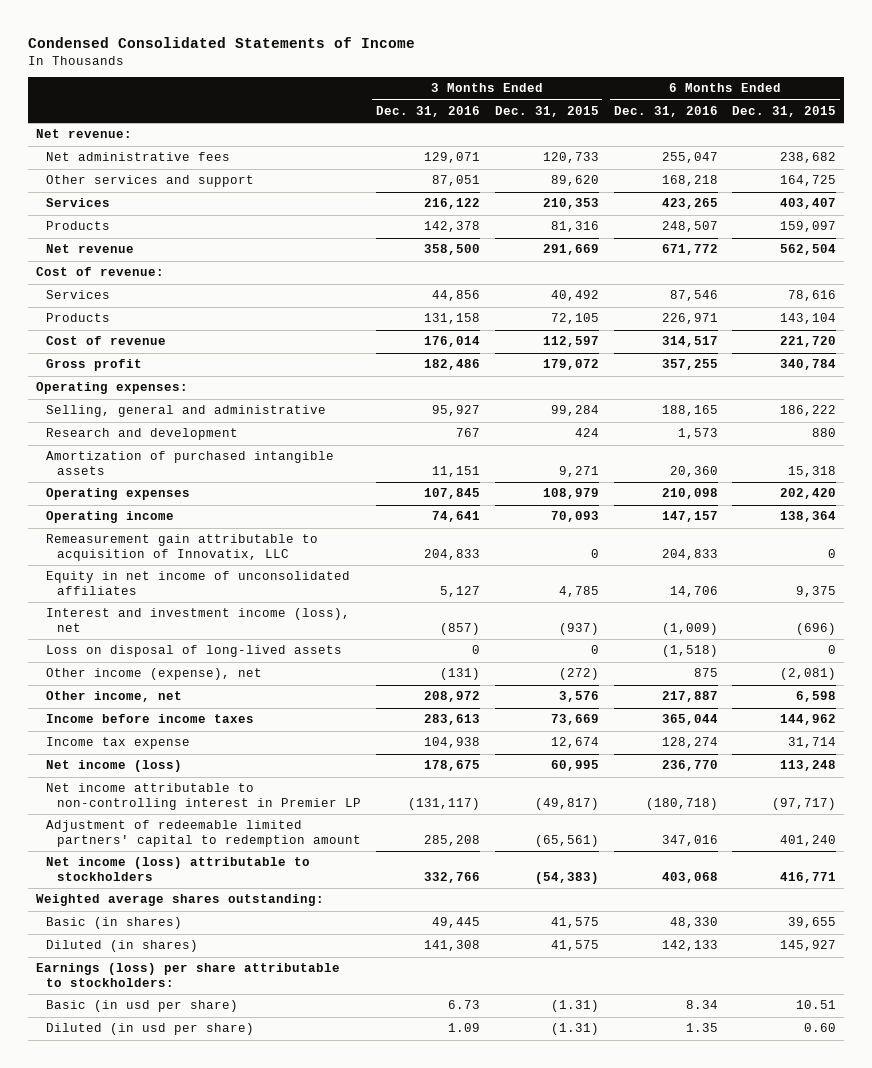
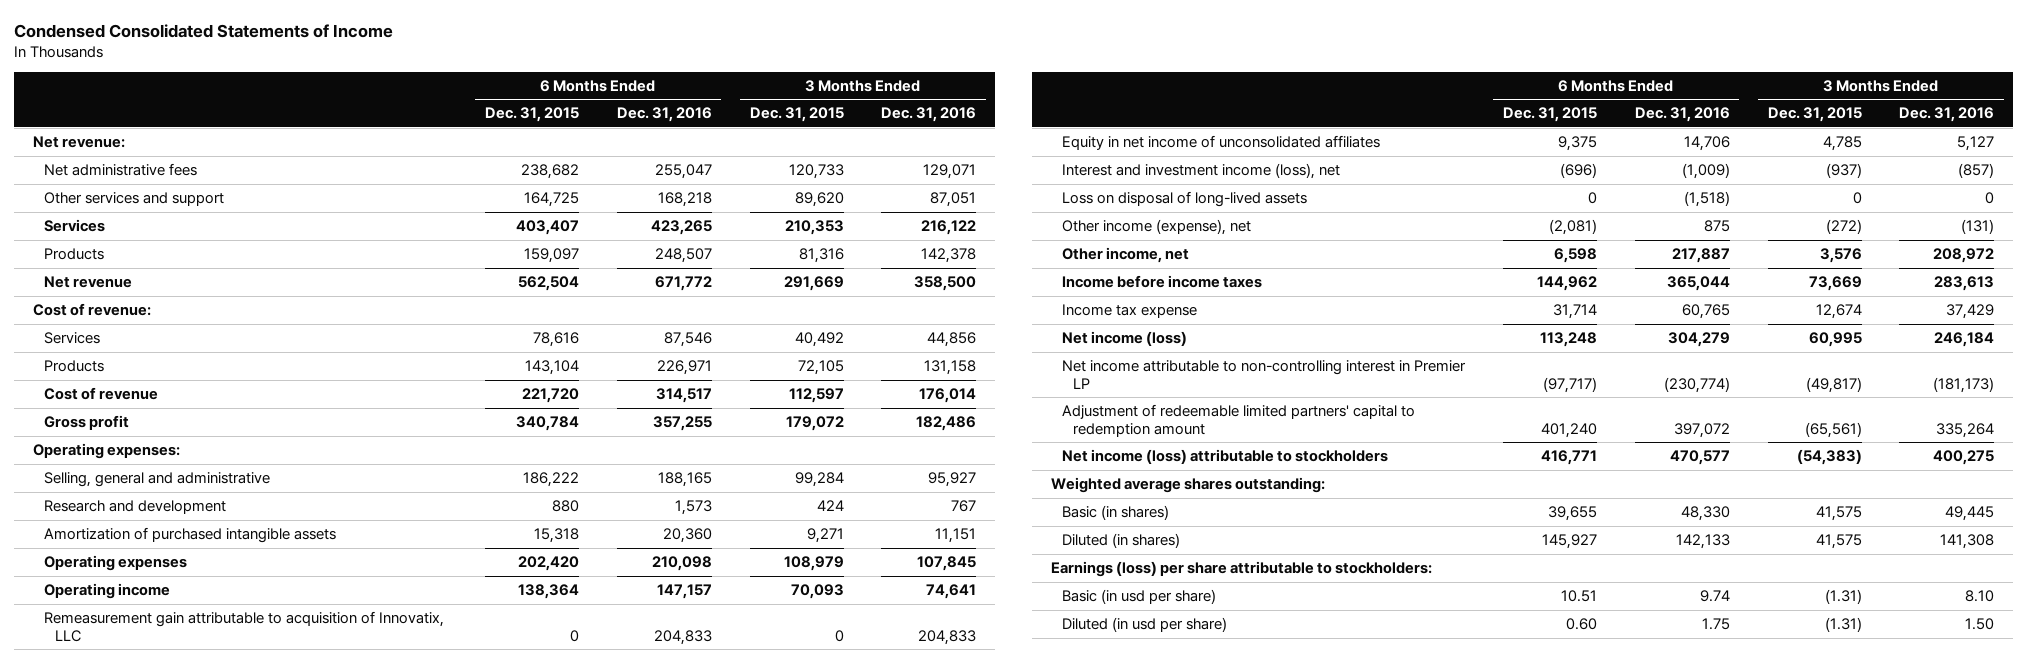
[423,737,480,749] 104,938 -> [1946,304,1995,320] 37,429
[661,737,718,749] 128,274 -> [1681,304,1730,320] 60,765
[423,760,480,772] 178,675 -> [1934,332,1995,348] 246,184
[661,760,718,772] 236,770 -> [1667,332,1730,348] 304,279
[407,797,480,810] (131,117) -> [1933,376,1995,393] (181,173)
[645,797,718,810] (180,718) -> [1663,376,1730,393] (230,774)
[423,834,480,846] 285,208 -> [1936,422,1995,438] 335,264
[661,834,718,846] 347,016 -> [1673,422,1730,438] 397,072
[423,871,480,883] 332,766 -> [1933,450,1995,466] 400,275
[661,871,718,883] 403,068 -> [1669,450,1730,466] 470,577
[447,1000,480,1010] 6.73 -> [1965,590,1995,603] 8.10
[685,1000,718,1010] 8.34 -> [1699,590,1730,603] 9.74
[447,1023,480,1033] 1.09 -> [1965,618,1995,631] 1.50
[685,1023,718,1033] 1.35 -> [1701,618,1730,631] 1.75

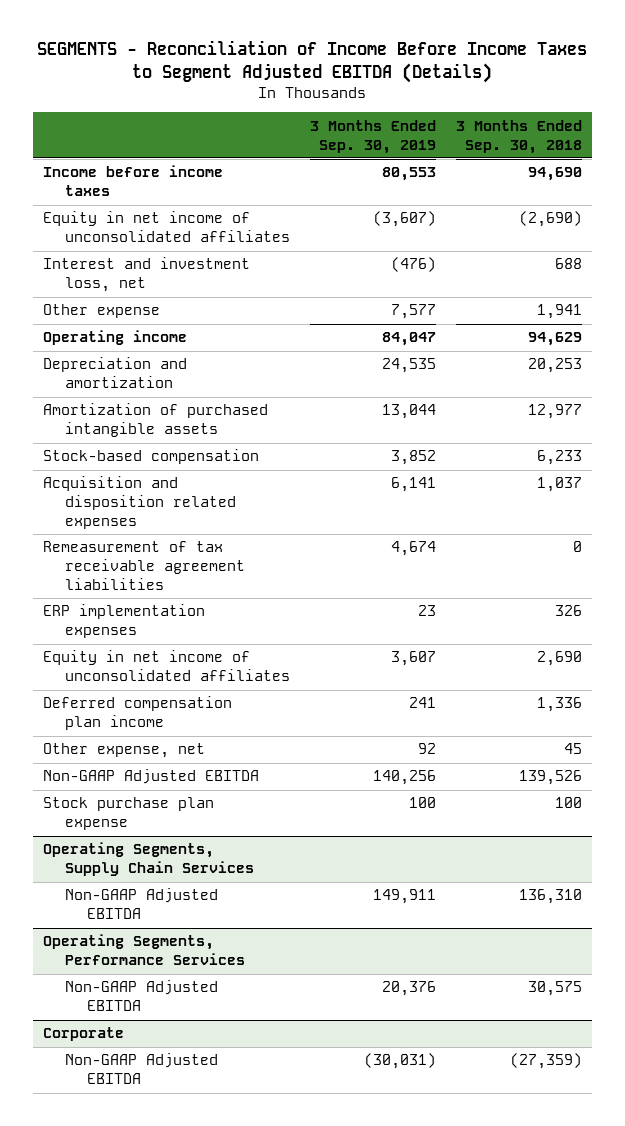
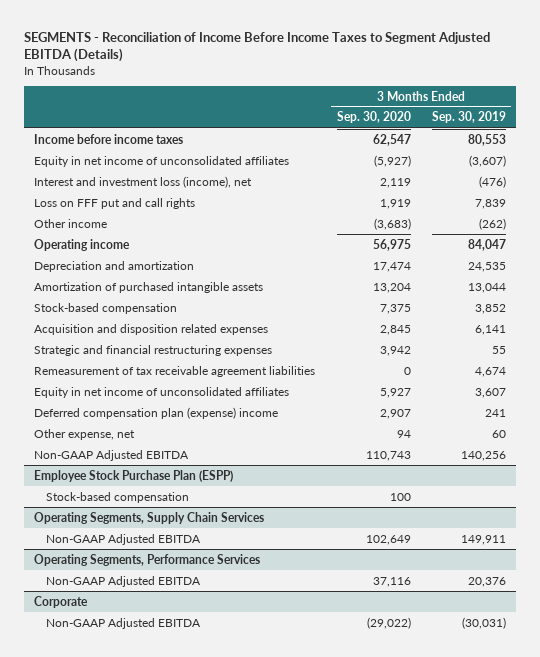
[456,119,583,154] 3 Months Ended Sep. 30, 2018 -> none
none -> [336,111,411,124] Sep. 30, 2020
[42,304,160,319] Other expense -> none
[42,257,250,293] Interest and investment loss, net -> [34,175,253,188] Interest and investment loss (income), net
none -> [34,197,196,209] Loss on FFF put and call rights
none -> [34,218,108,228] Other income
none -> [34,344,273,356] Strategic and financial restructuring expenses
[42,604,205,639] ERP implementation expenses -> none
[42,696,232,731] Deferred compensation plan income -> [34,406,279,419] Deferred compensation plan (expense) income
[418,743,437,755] 92 -> [491,429,506,438] 60
[42,797,214,831] Stock purchase plan expense -> none
none -> [34,469,234,482] Employee Stock Purchase Plan (ESPP)
none -> [45,491,189,503] Stock-based compensation

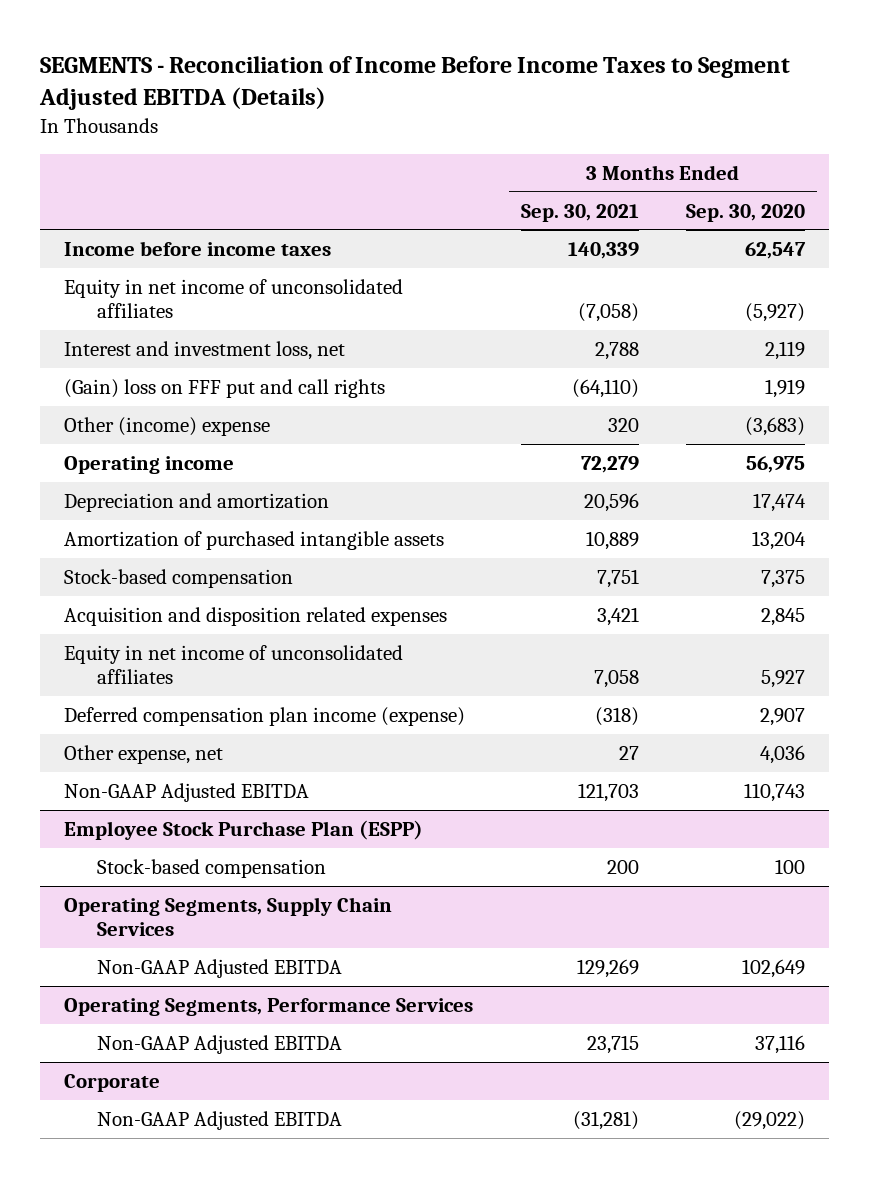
[431,111,506,124] Sep. 30, 2019 -> none
none -> [520,203,639,222] Sep. 30, 2021
[34,175,253,188] Interest and investment loss (income), net -> [64,340,346,360] Interest and investment loss, net
[34,197,196,209] Loss on FFF put and call rights -> [64,378,386,398] (Gain) loss on FFF put and call rights
[34,218,108,228] Other income -> [64,416,271,436] Other (income) expense
[34,344,273,356] Strategic and financial restructuring expenses -> none
[34,365,316,377] Remeasurement of tax receivable agreement liabilities -> none
[34,406,279,419] Deferred compensation plan (expense) income -> [64,706,466,726] Deferred compensation plan income (expense)
[396,429,411,438] 94 -> [760,744,806,764] 4,036

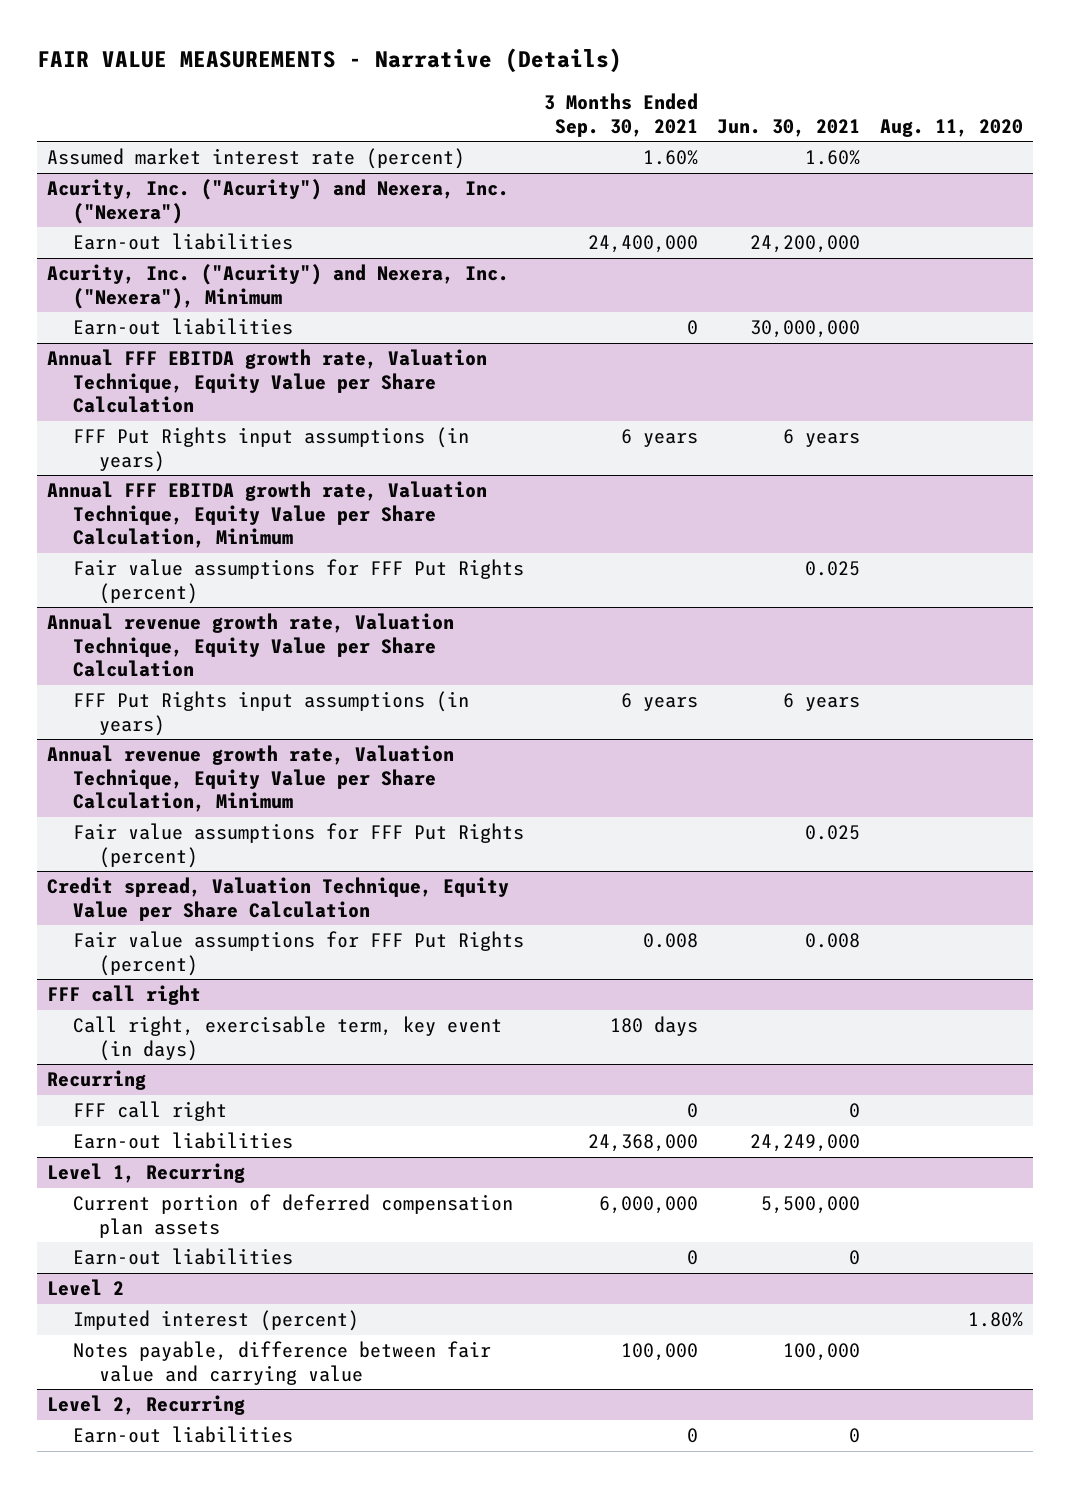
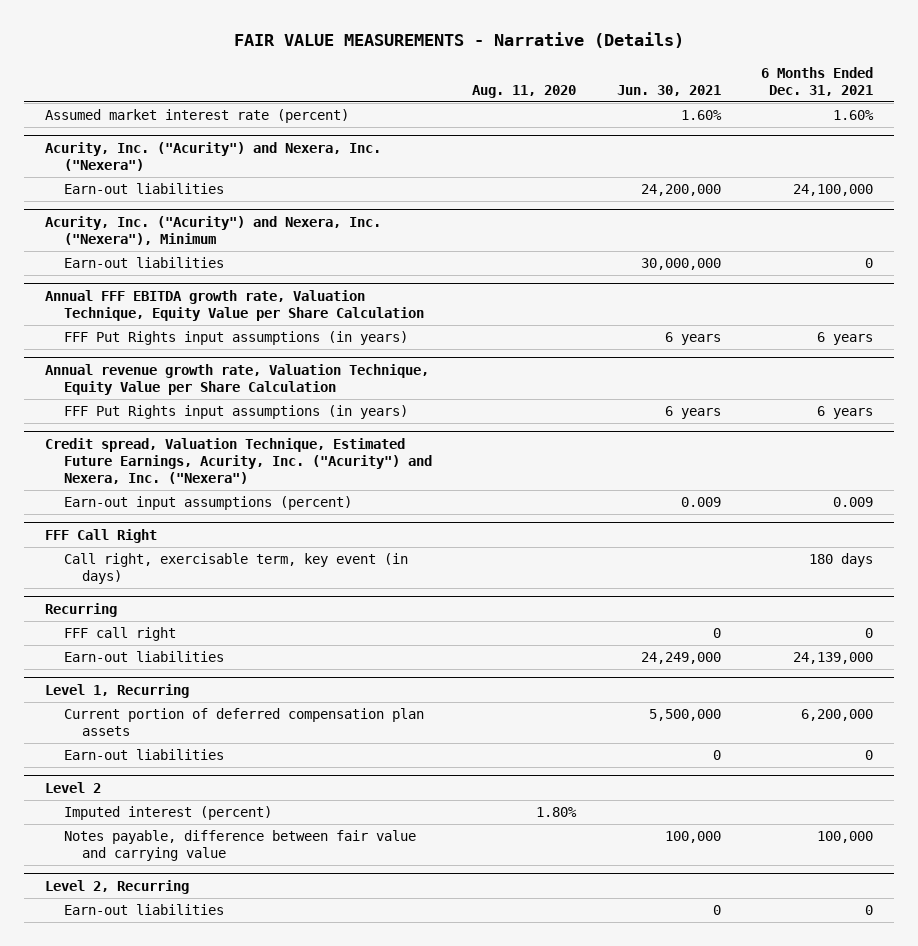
[543,93,698,137] 3 Months Ended Sep. 30, 2021 -> none
none -> [761,66,874,96] 6 Months Ended Dec. 31, 2021
[46,481,487,549] Annual FFF EBITDA growth rate, Valuation Technique, Equity Value per Share Calculation, Minimum -> none
[72,559,524,604] Fair value assumptions for FFF Put Rights (percent) -> none
[46,745,454,813] Annual revenue growth rate, Valuation Technique, Equity Value per Share Calculation, Minimum -> none
[72,823,524,868] Fair value assumptions for FFF Put Rights (percent) -> none
[46,877,509,921] Credit spread, Valuation Technique, Equity Value per Share Calculation -> none
[72,931,524,976] Fair value assumptions for FFF Put Rights (percent) -> none
none -> [44,437,432,485] Credit spread, Valuation Technique, Estimated Future Earnings, Acurity, Inc. ("Acurity") and Nexera, Inc. ("Nexera")
none -> [63,496,352,511] Earn-out input assumptions (percent)
[46,985,201,1006] FFF call right -> [44,528,157,543] FFF Call Right

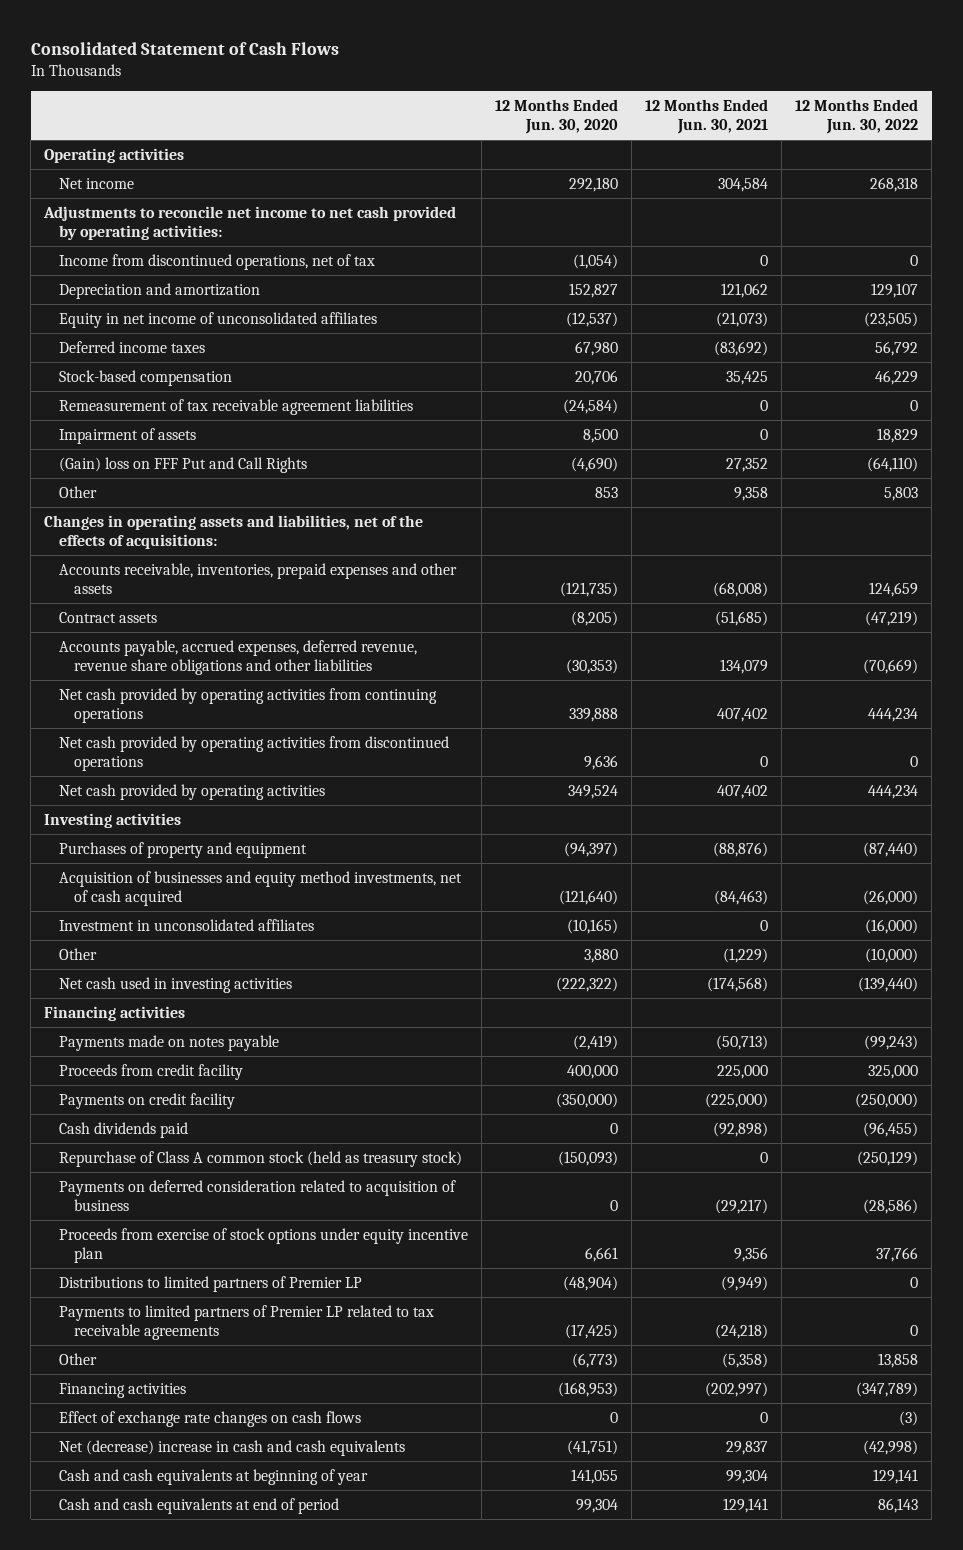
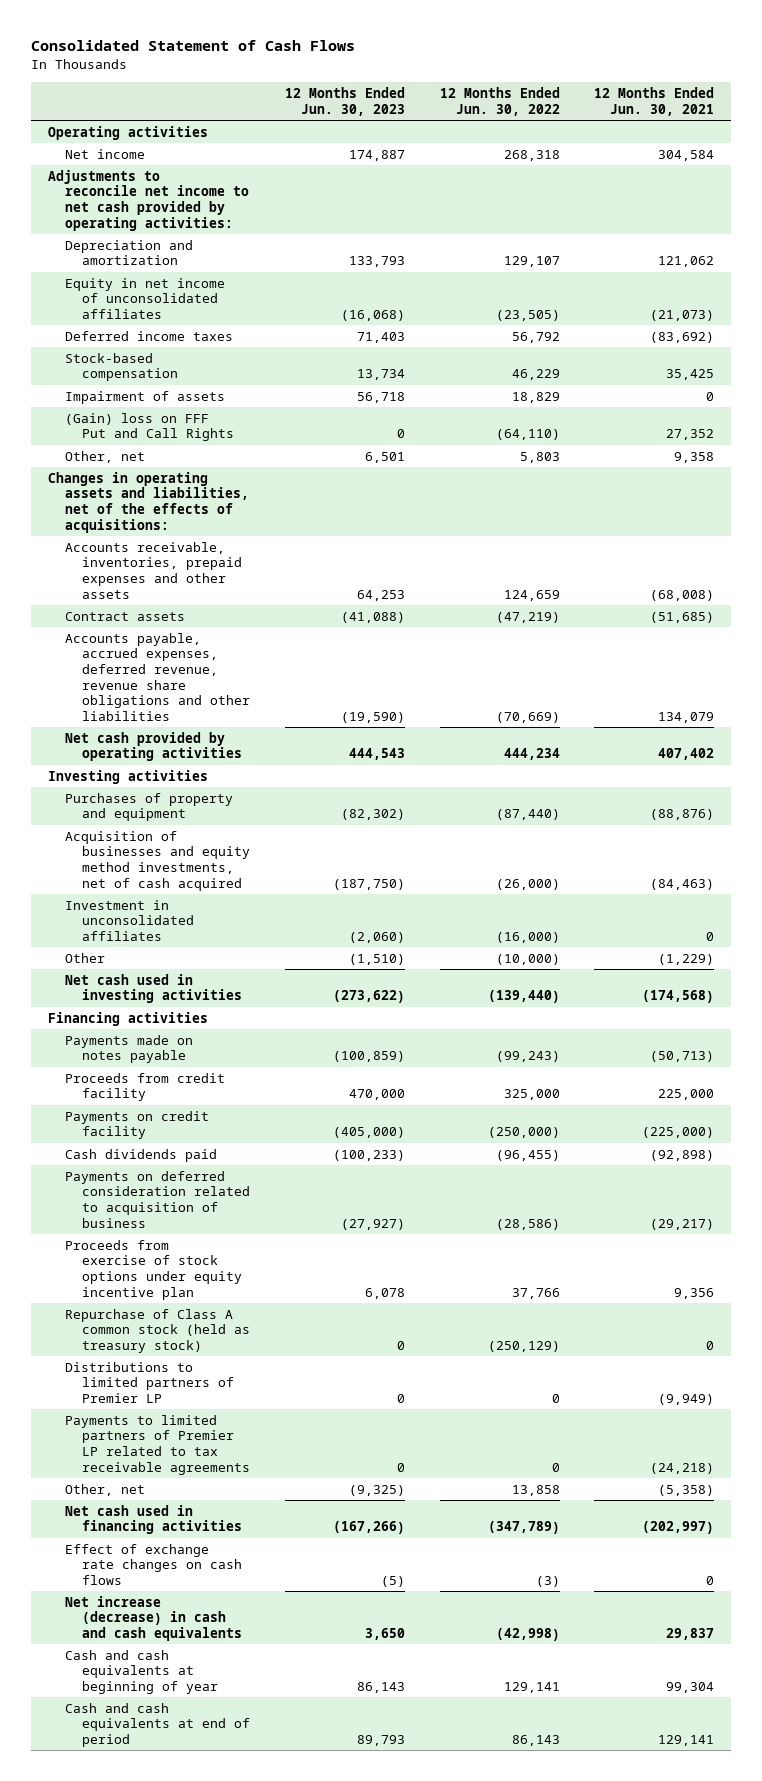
[495,99,619,135] 12 Months Ended Jun. 30, 2020 -> none
none -> [284,87,405,116] 12 Months Ended Jun. 30, 2023
[59,253,376,270] Income from discontinued operations, net of tax -> none
[59,398,414,415] Remeasurement of tax receivable agreement liabilities -> none
[59,485,98,498] Other -> [65,450,146,463] Other, net
[59,687,438,723] Net cash provided by operating activities from continuing operations -> none
[59,735,450,771] Net cash provided by operating activities from discontinued operations -> none
[59,1150,463,1167] Repurchase of Class A common stock (held as treasury stock) -> [65,1308,251,1354] Repurchase of Class A common stock (held as treasury stock)
[59,1352,98,1365] Other -> [65,1483,146,1496] Other, net
[59,1382,187,1398] Financing activities -> [65,1504,243,1535] Net cash used in financing activities
[59,1439,406,1456] Net (decrease) increase in cash and cash equivalents -> [65,1595,243,1642] Net increase (decrease) in cash and cash equivalents

